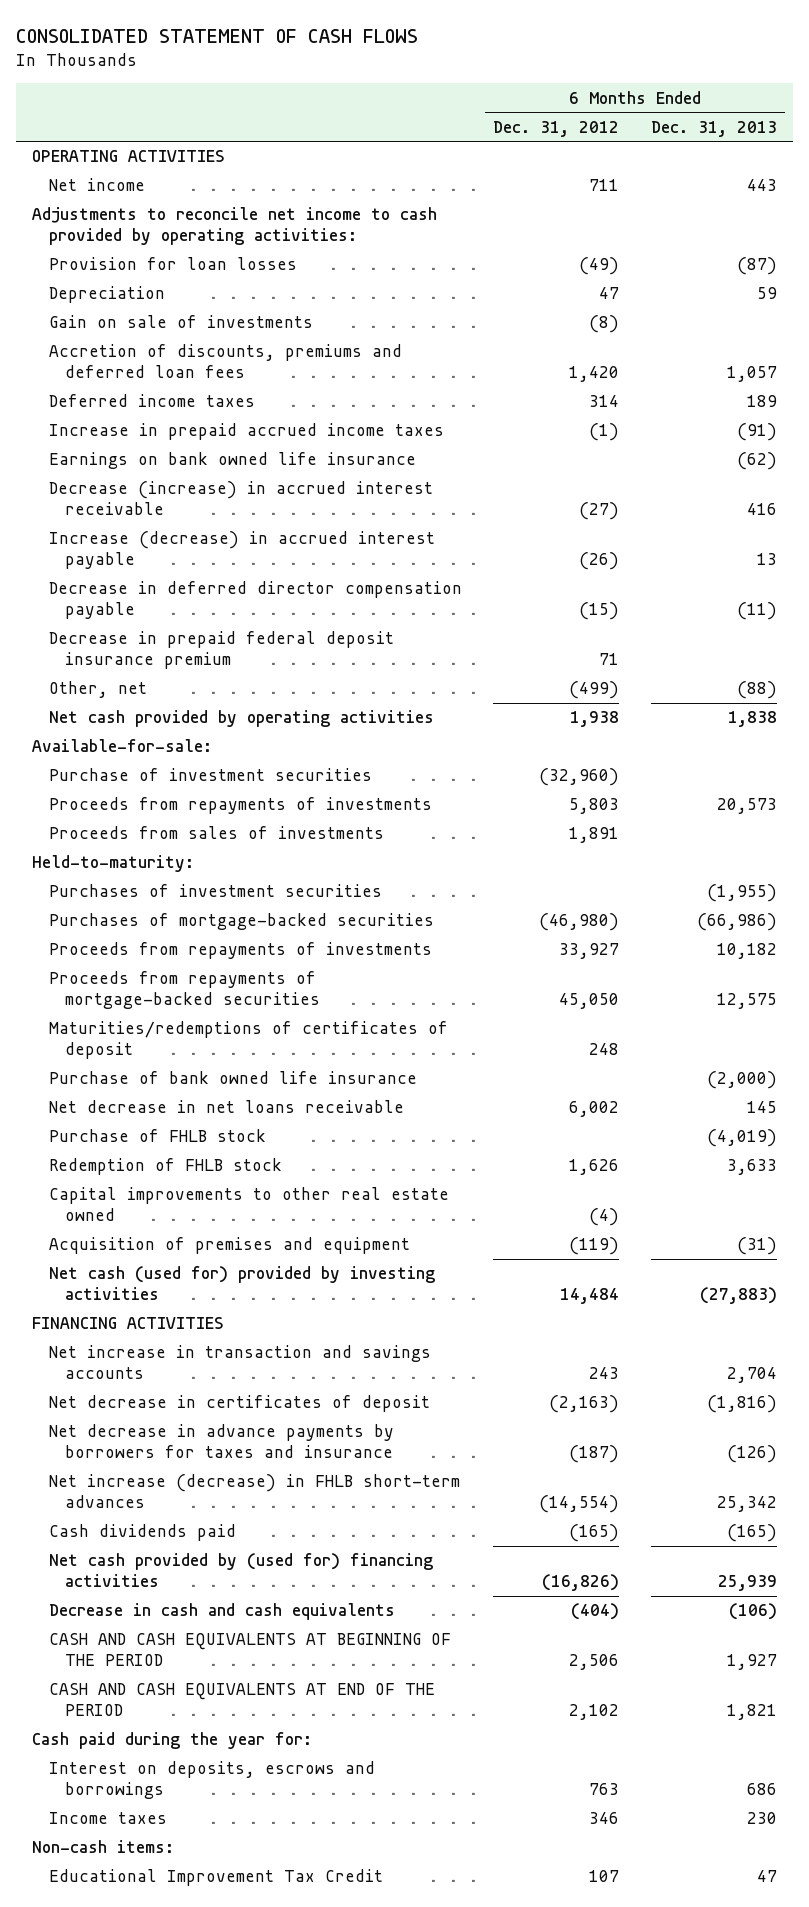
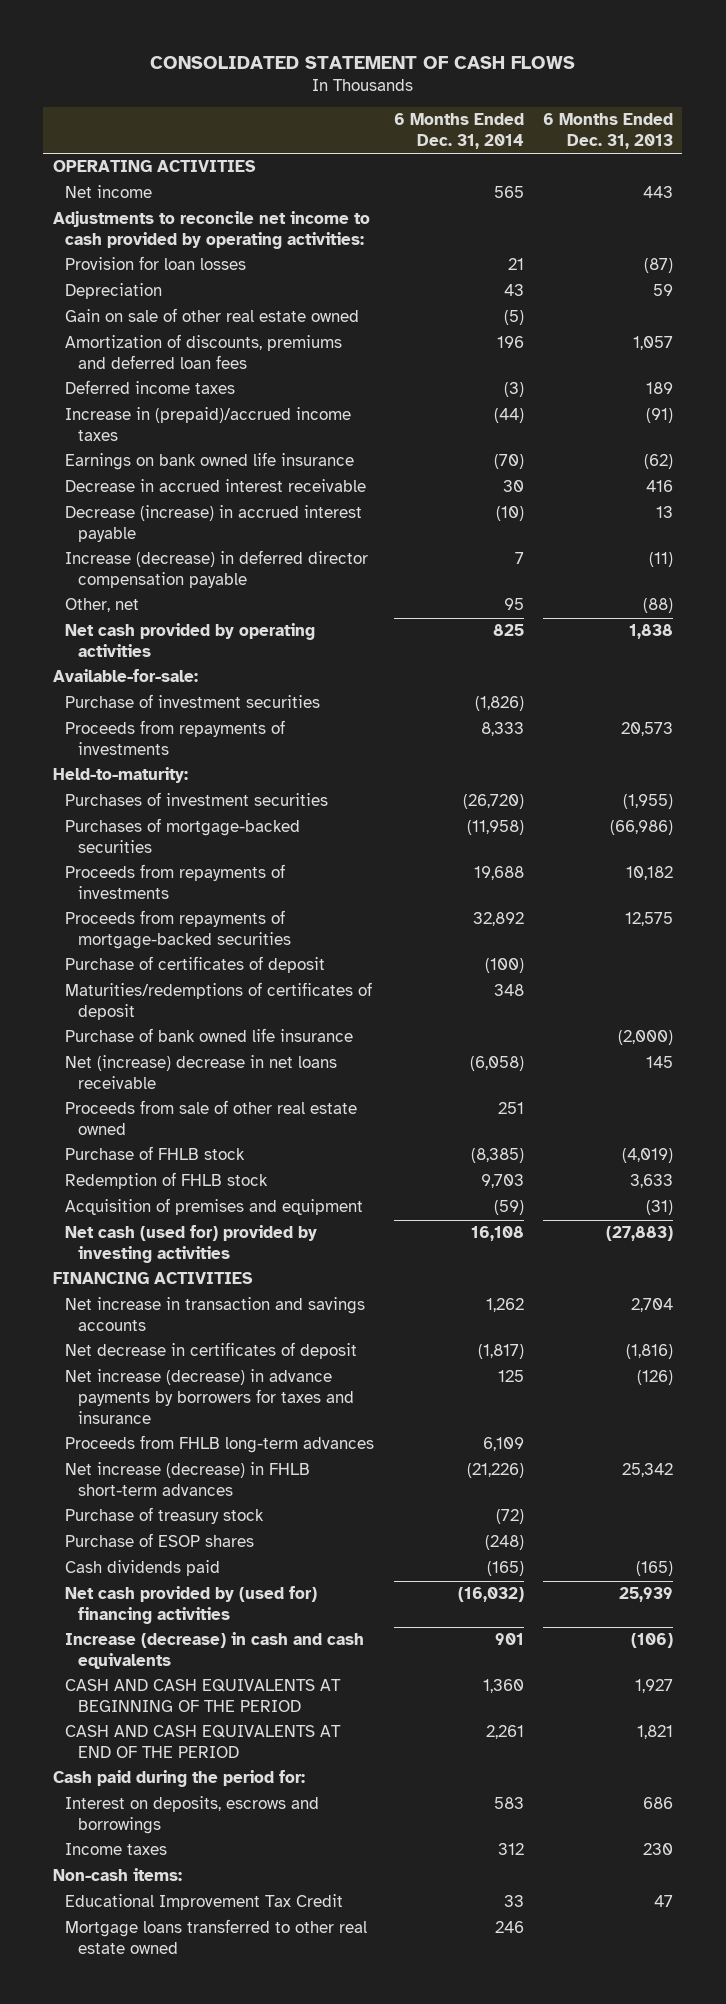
[493,120,620,137] Dec. 31, 2012 -> none
none -> [393,113,524,149] 6 Months Ended Dec. 31, 2014
[48,315,313,329] Gain on sale of investments -> none
none -> [65,308,360,323] Gain on sale of other real estate owned
[48,344,402,379] Accretion of discounts, premiums and deferred loan fees -> [65,334,343,370] Amortization of discounts, premiums and deferred loan fees
[48,423,444,441] Increase in prepaid accrued income taxes -> [65,407,352,442] Increase in (prepaid)/accrued income taxes
[48,631,394,670] Decrease in prepaid federal deposit insurance premium -> none
[48,481,433,516] Decrease (increase) in accrued interest receivable -> [65,479,367,493] Decrease in accrued interest receivable
[48,531,435,570] Increase (decrease) in accrued interest payable -> [65,505,363,543] Decrease (increase) in accrued interest payable
[48,581,462,620] Decrease in deferred director compensation payable -> [65,550,369,589] Increase (decrease) in deferred director compensation payable
[48,826,384,840] Proceeds from sales of investments -> none
none -> [65,956,326,974] Purchase of certificates of deposit
[48,1100,404,1114] Net decrease in net loans receivable -> [65,1055,338,1090] Net (increase) decrease in net loans receivable
none -> [65,1100,358,1136] Proceeds from sale of other real estate owned
[48,1187,449,1222] Capital improvements to other real estate owned -> none
[48,1424,394,1459] Net decrease in advance payments by borrowers for taxes and insurance -> [65,1369,355,1424] Net increase (decrease) in advance payments by borrowers for taxes and insurance
none -> [65,1435,375,1454] Proceeds from FHLB long-term advances
none -> [65,1507,265,1525] Purchase of treasury stock
none -> [65,1533,255,1548] Purchase of ESOP shares
[48,1603,395,1621] Decrease in cash and cash equivalents -> [65,1632,365,1670] Increase (decrease) in cash and cash equivalents
[32,1732,313,1750] Cash paid during the year for: -> [52,1770,305,1788] Cash paid during the period for:
none -> [65,1919,368,1955] Mortgage loans transferred to other real estate owned

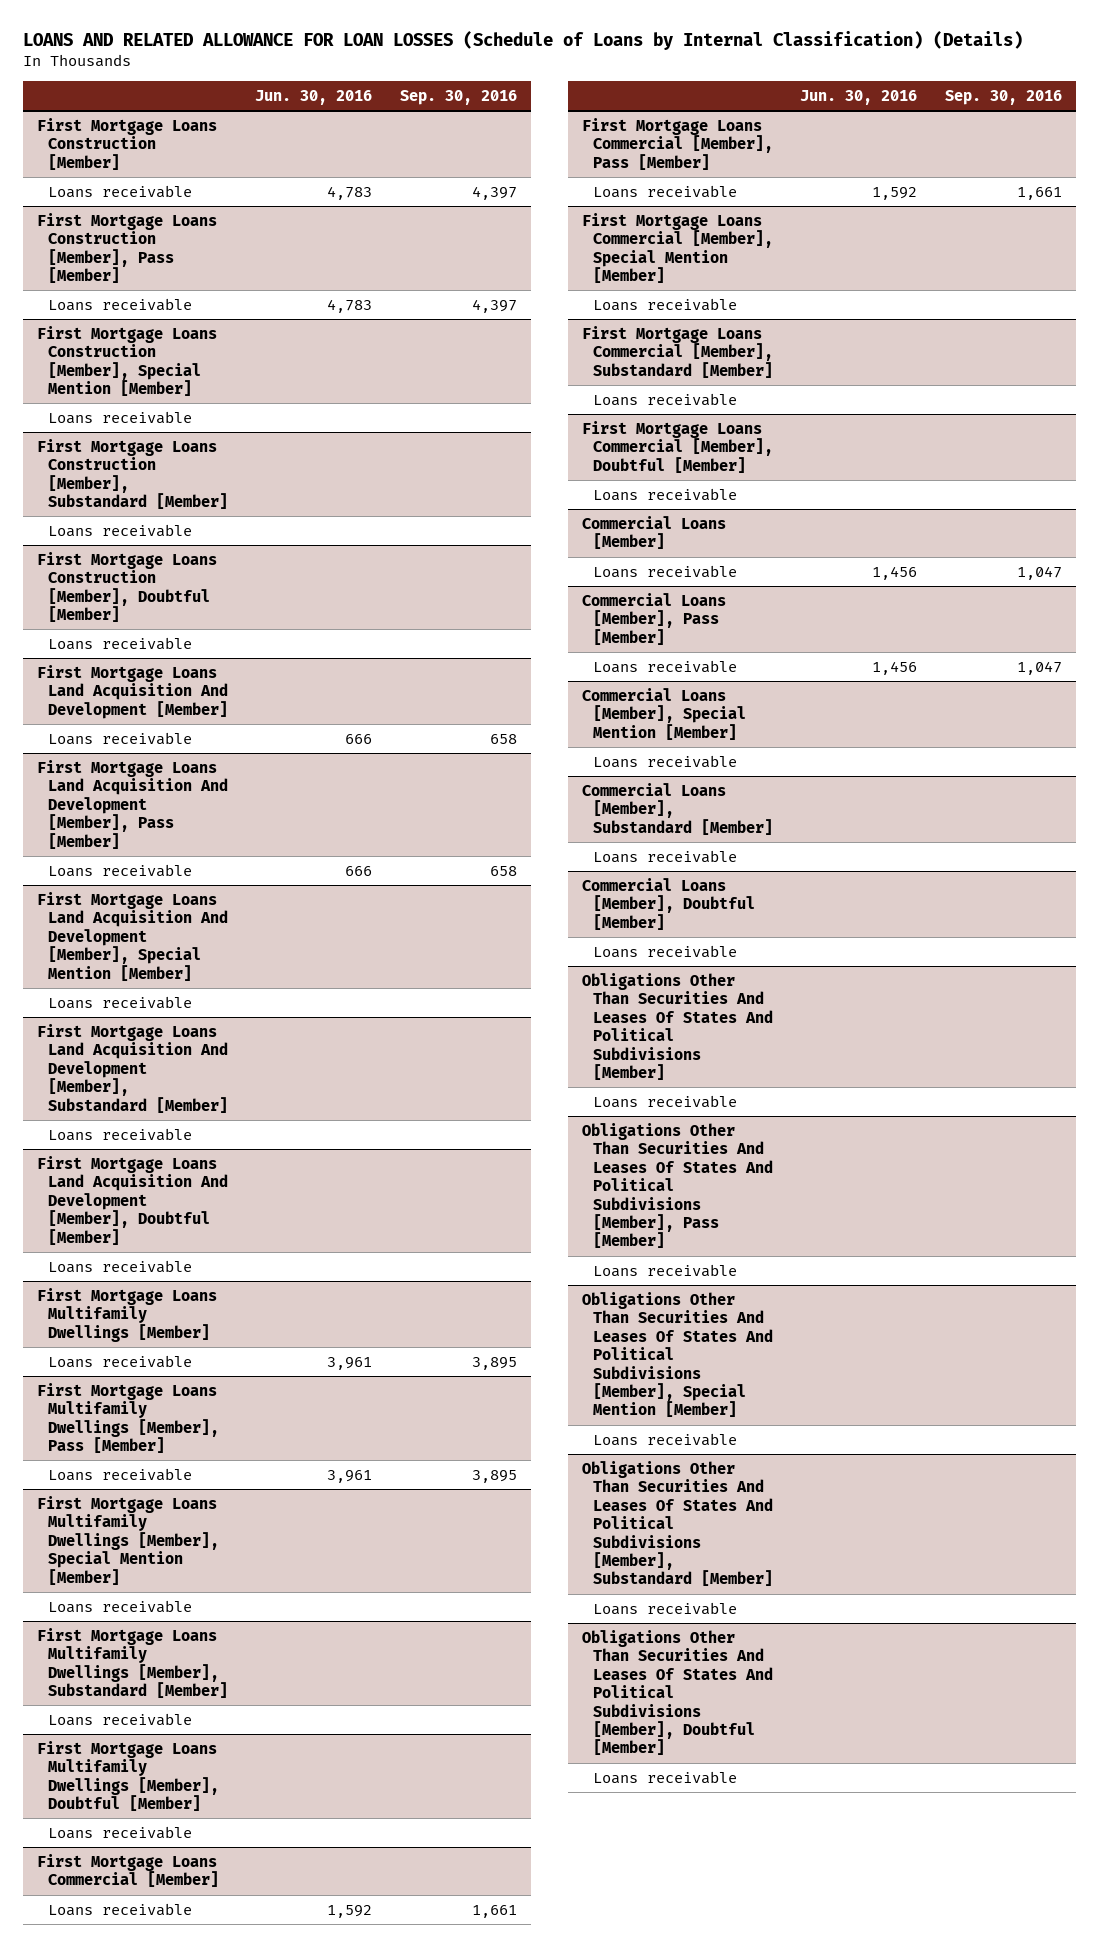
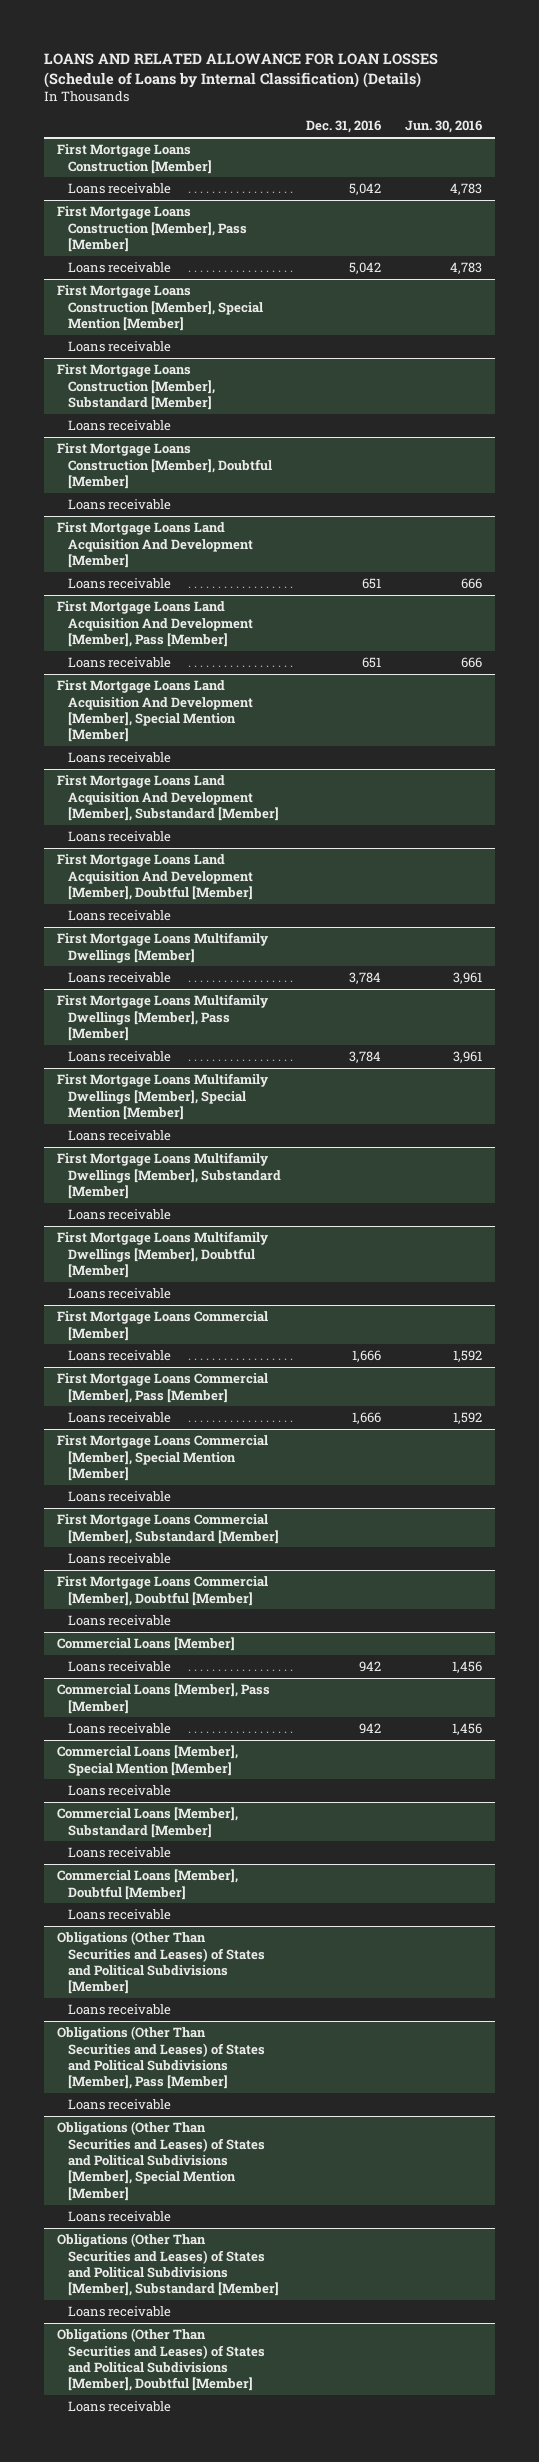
[399,90,517,106] Sep. 30, 2016 -> none
none -> [305,120,381,134] Dec. 31, 2016
[581,972,773,1080] Obligations Other Than Securities And Leases Of States And Political Subdivisions [Member] -> [56,1931,265,1995] Obligations (Other Than Securities and Leases) of States and Political Subdivisions [Member]
[581,1122,773,1249] Obligations Other Than Securities And Leases Of States And Political Subdivisions [Member], Pass [Member] -> [56,2026,265,2090] Obligations (Other Than Securities and Leases) of States and Political Subdivisions [Member], Pass [Member]
[581,1291,773,1418] Obligations Other Than Securities And Leases Of States And Political Subdivisions [Member], Special Mention [Member] -> [56,2121,265,2201] Obligations (Other Than Securities and Leases) of States and Political Subdivisions [Member], Special Mention [Member]
[581,1460,773,1587] Obligations Other Than Securities And Leases Of States And Political Subdivisions [Member], Substandard [Member] -> [56,2233,279,2297] Obligations (Other Than Securities and Leases) of States and Political Subdivisions [Member], Substandard [Member]
[581,1629,773,1756] Obligations Other Than Securities And Leases Of States And Political Subdivisions [Member], Doubtful [Member] -> [56,2328,265,2392] Obligations (Other Than Securities and Leases) of States and Political Subdivisions [Member], Doubtful [Member]

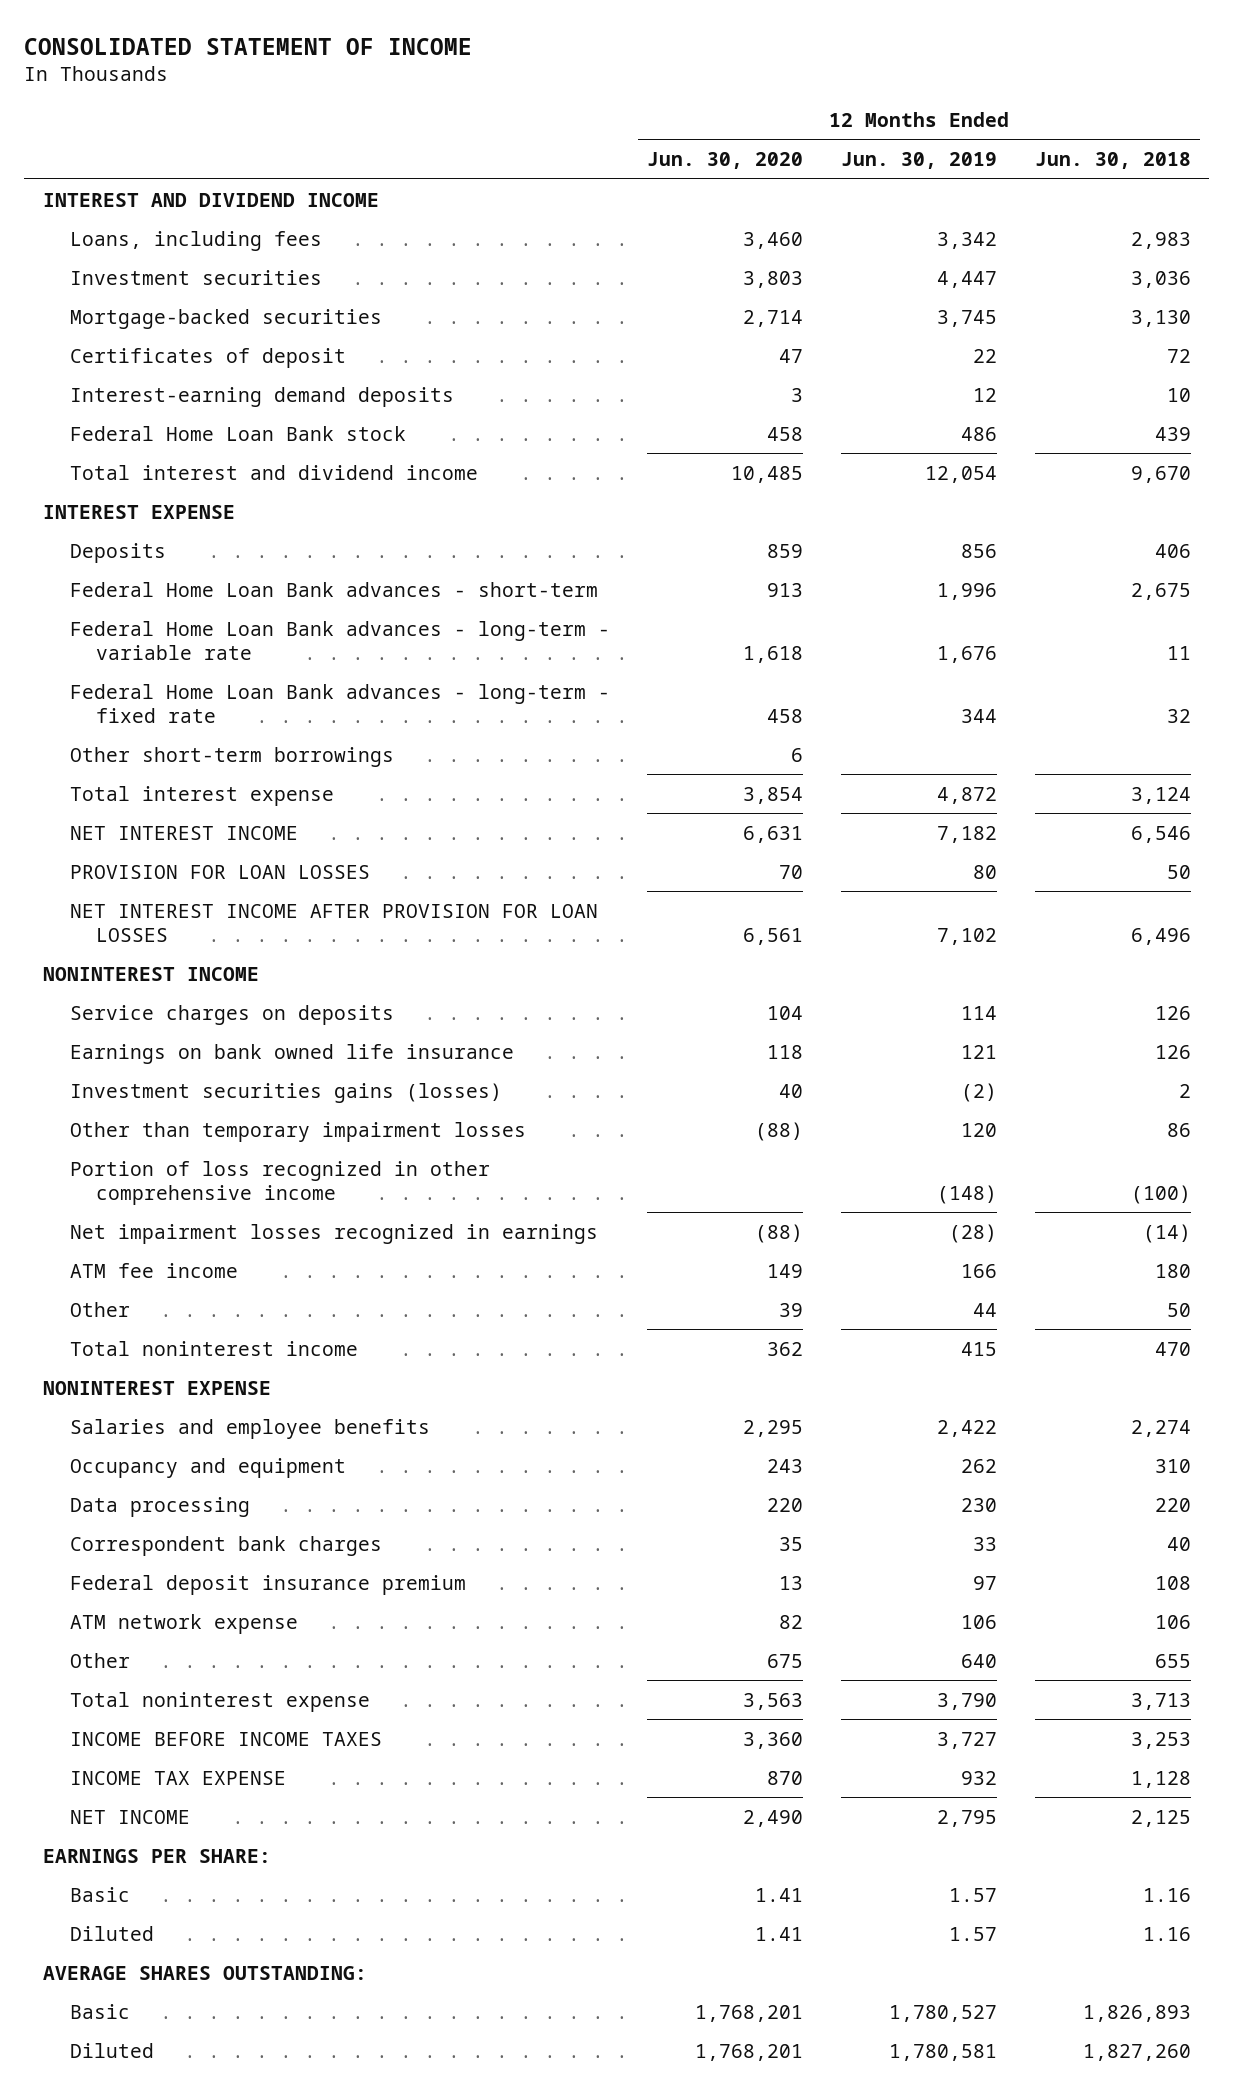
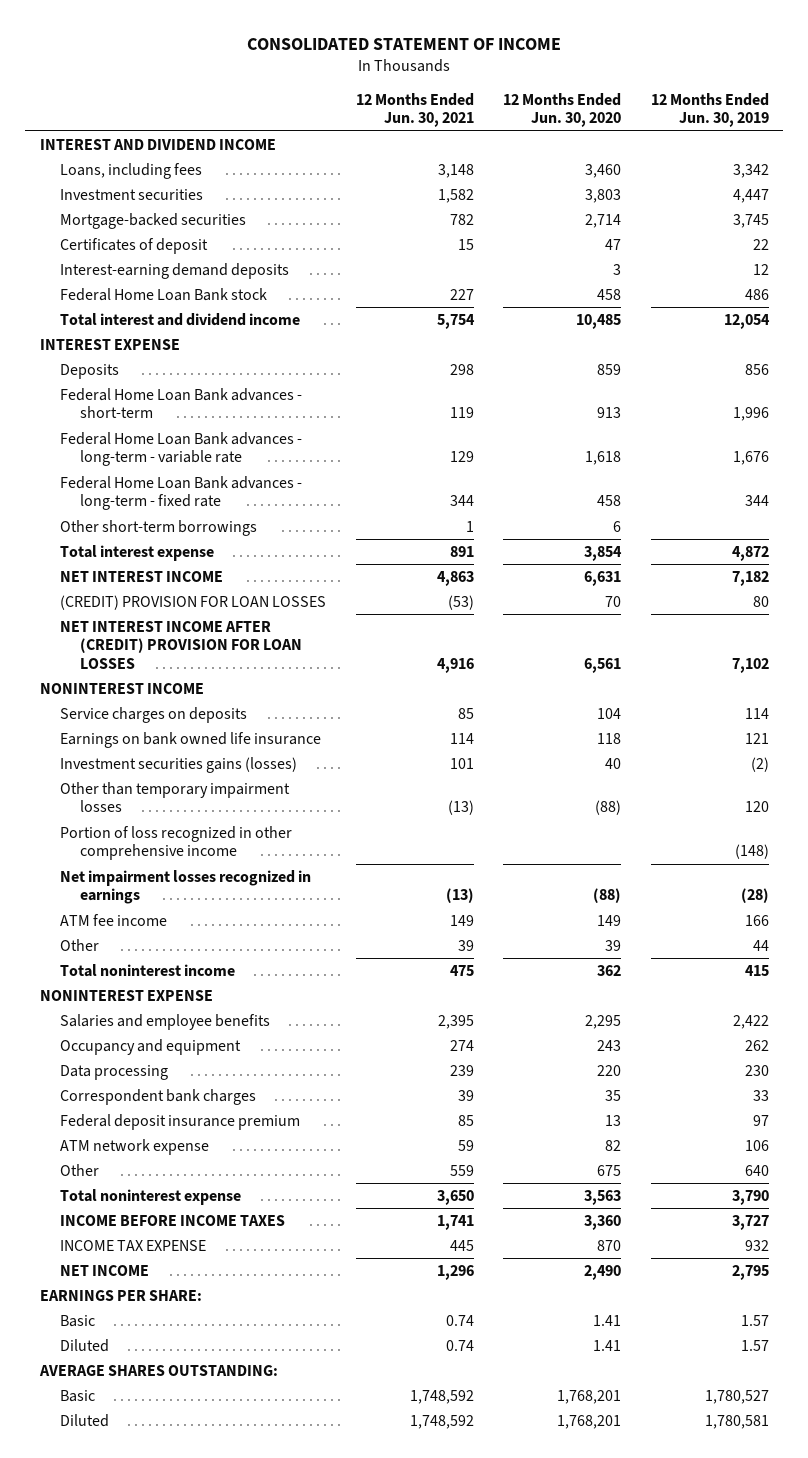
[1034,152,1191,170] Jun. 30, 2018 -> none
none -> [355,92,474,128] 12 Months Ended Jun. 30, 2021
[69,864,370,879] PROVISION FOR LOAN LOSSES -> [60,594,327,610] (CREDIT) PROVISION FOR LOAN LOSSES
[69,903,598,942] NET INTEREST INCOME AFTER PROVISION FOR LOAN LOSSES -> [60,620,303,670] NET INTEREST INCOME AFTER (CREDIT) PROVISION FOR LOAN LOSSES

